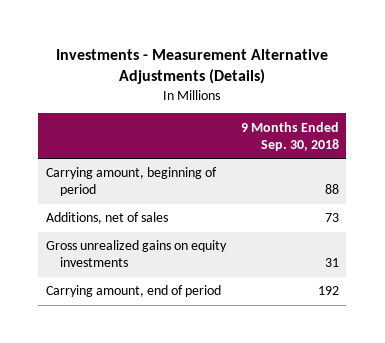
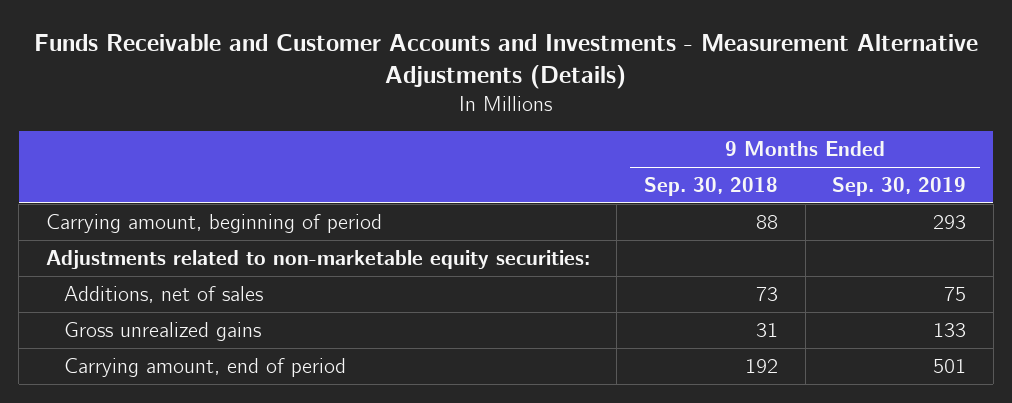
[56,48,329,85] Investments - Measurement Alternative Adjustments (Details) -> [33,33,978,89] Funds Receivable and Customer Accounts and Investments - Measurement Alternative Adjustments (Details)
none -> [832,177,967,197] Sep. 30, 2019
none -> [45,249,590,269] Adjustments related to non-marketable equity securities:
[45,240,227,268] Gross unrealized gains on equity investments -> [64,321,262,341] Gross unrealized gains

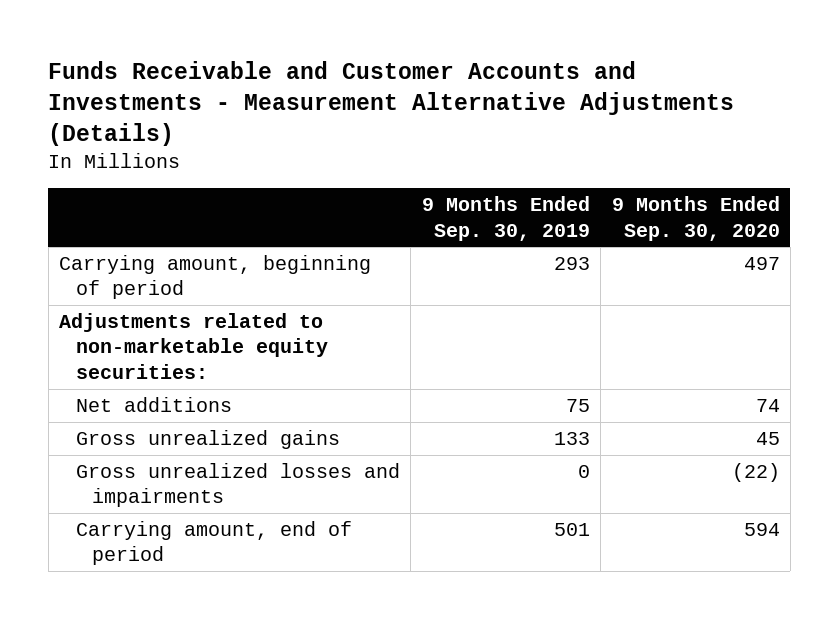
[643,177,778,197] Sep. 30, 2018 -> none
none -> [611,196,780,241] 9 Months Ended Sep. 30, 2020
[64,285,264,303] Additions, net of sales -> [75,396,232,412] Net additions
none -> [75,462,400,508] Gross unrealized losses and impairments

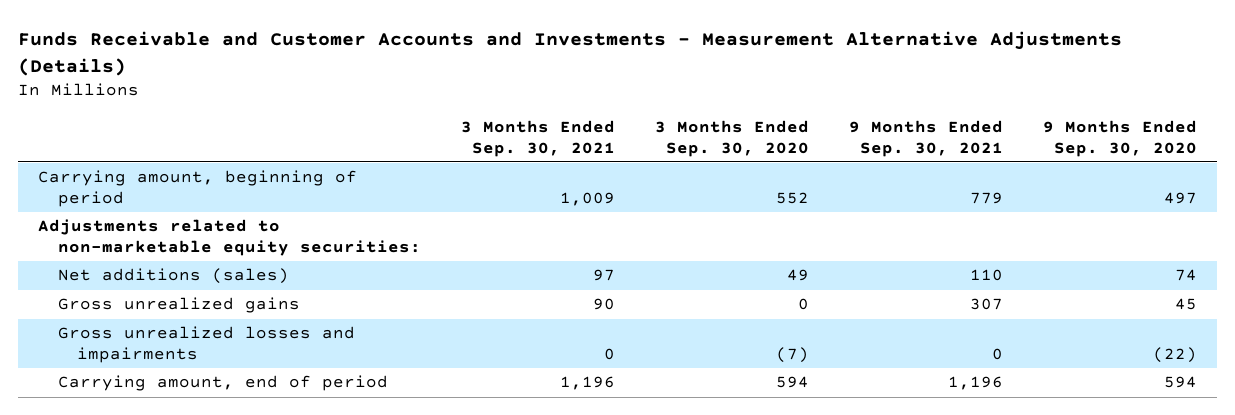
[421,196,590,241] 9 Months Ended Sep. 30, 2019 -> none
none -> [460,119,615,157] 3 Months Ended Sep. 30, 2021
none -> [654,119,809,157] 3 Months Ended Sep. 30, 2020
none -> [848,119,1003,157] 9 Months Ended Sep. 30, 2021
[75,396,232,412] Net additions -> [57,268,289,285] Net additions (sales)

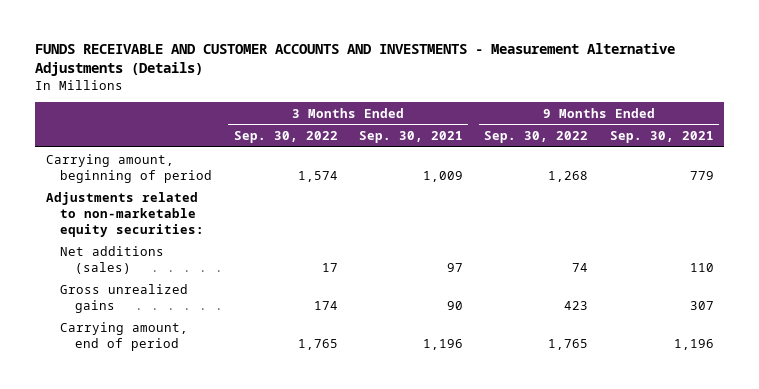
[18,31,1123,77] Funds Receivable and Customer Accounts and Investments - Measurement Alternative Adjustments (Details) -> [35,43,676,77] FUNDS RECEIVABLE AND CUSTOMER ACCOUNTS AND INVESTMENTS - Measurement Alternative Adjustments (Details)
[654,119,809,157] 3 Months Ended Sep. 30, 2020 -> none
[1042,119,1197,157] 9 Months Ended Sep. 30, 2020 -> none
none -> [233,130,338,143] Sep. 30, 2022
none -> [484,130,589,143] Sep. 30, 2022
[57,326,355,364] Gross unrealized losses and impairments -> none

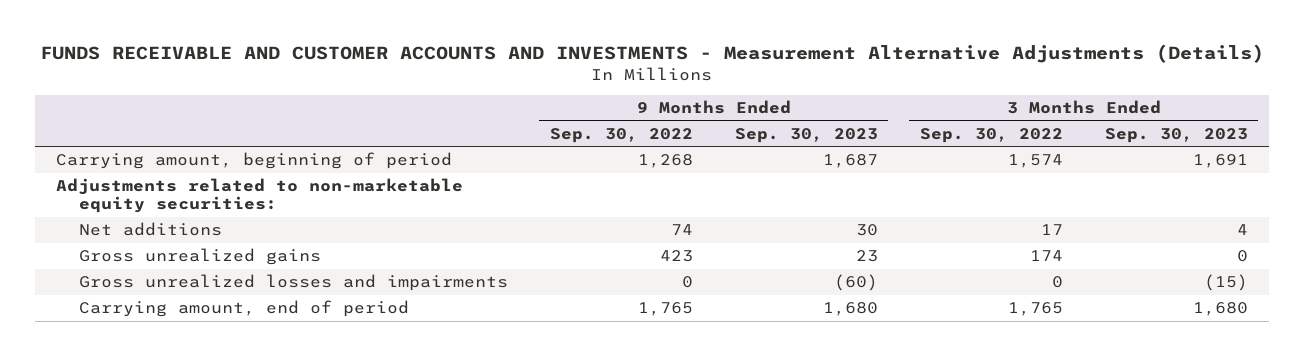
[358,130,463,143] Sep. 30, 2021 -> none
[609,130,714,143] Sep. 30, 2021 -> none
none -> [734,127,878,143] Sep. 30, 2023
none -> [1104,127,1248,143] Sep. 30, 2023
[60,245,165,274] Net additions (sales) -> [78,222,222,237] Net additions
none -> [78,274,508,292] Gross unrealized losses and impairments

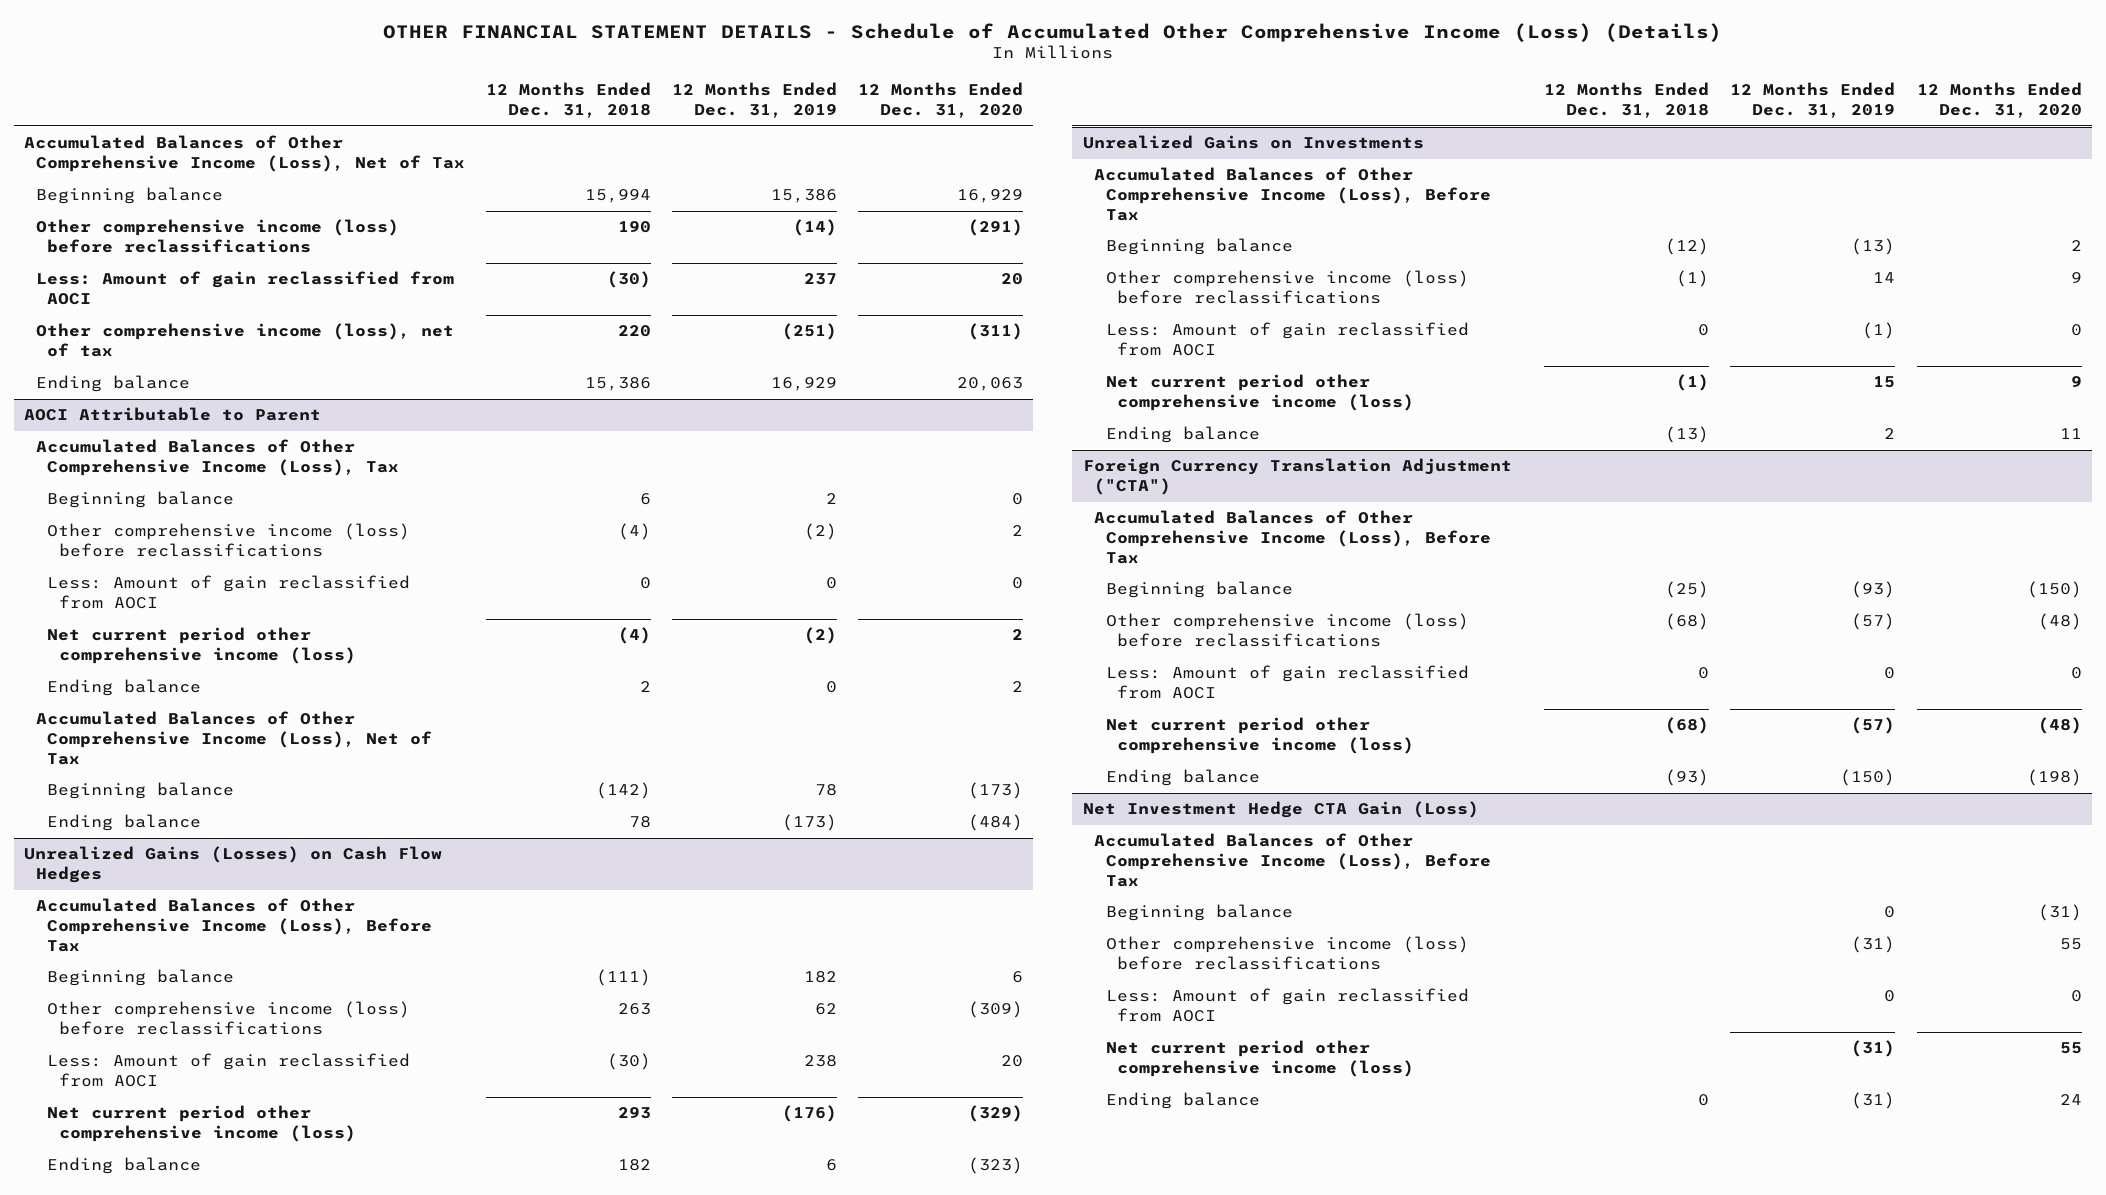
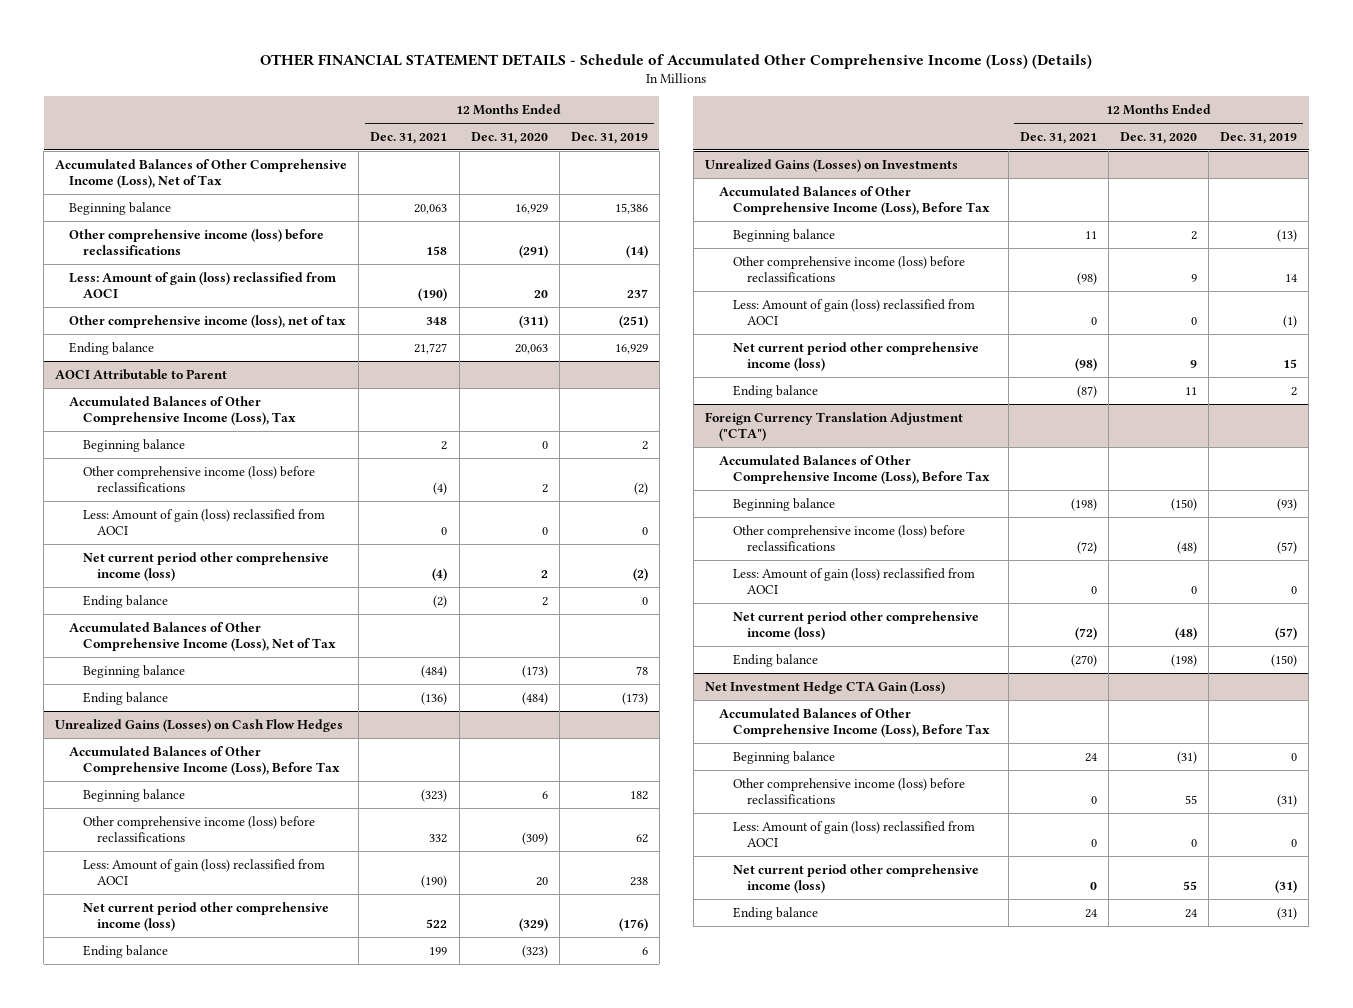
[485,82,651,119] 12 Months Ended Dec. 31, 2018 -> none
none -> [370,131,448,144] Dec. 31, 2021
[35,271,454,306] Less: Amount of gain reclassified from AOCI -> [69,271,338,299] Less: Amount of gain (loss) reclassified from AOCI
[47,575,411,610] Less: Amount of gain reclassified from AOCI -> [83,508,326,536] Less: Amount of gain (loss) reclassified from AOCI
[47,1053,411,1088] Less: Amount of gain reclassified from AOCI -> [83,858,326,886] Less: Amount of gain (loss) reclassified from AOCI
[1082,135,1424,150] Unrealized Gains on Investments -> [704,158,958,172] Unrealized Gains (Losses) on Investments
[1105,322,1469,357] Less: Amount of gain reclassified from AOCI -> [732,298,975,326] Less: Amount of gain (loss) reclassified from AOCI
[1105,665,1469,700] Less: Amount of gain reclassified from AOCI -> [732,567,975,595] Less: Amount of gain (loss) reclassified from AOCI
[1105,988,1469,1023] Less: Amount of gain reclassified from AOCI -> [732,820,975,848] Less: Amount of gain (loss) reclassified from AOCI

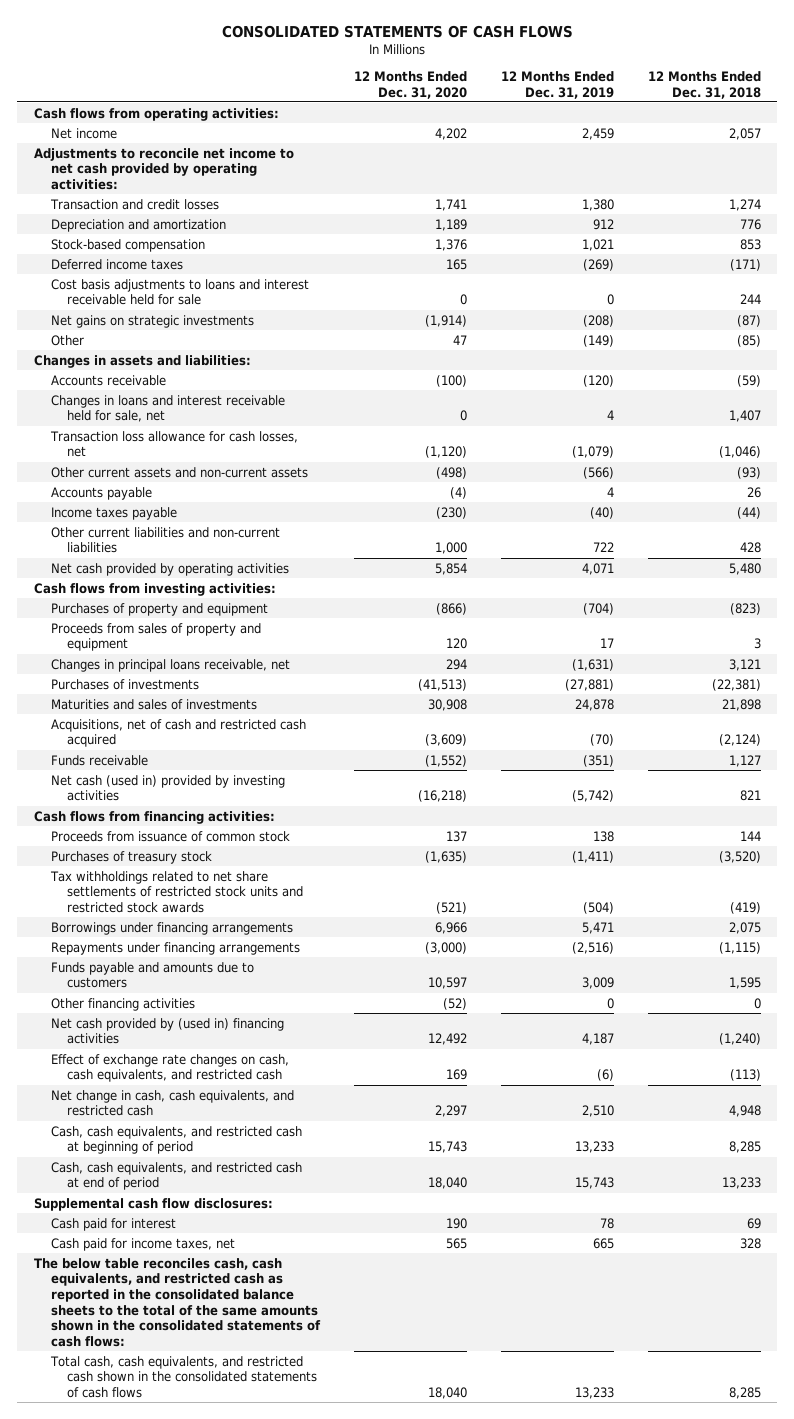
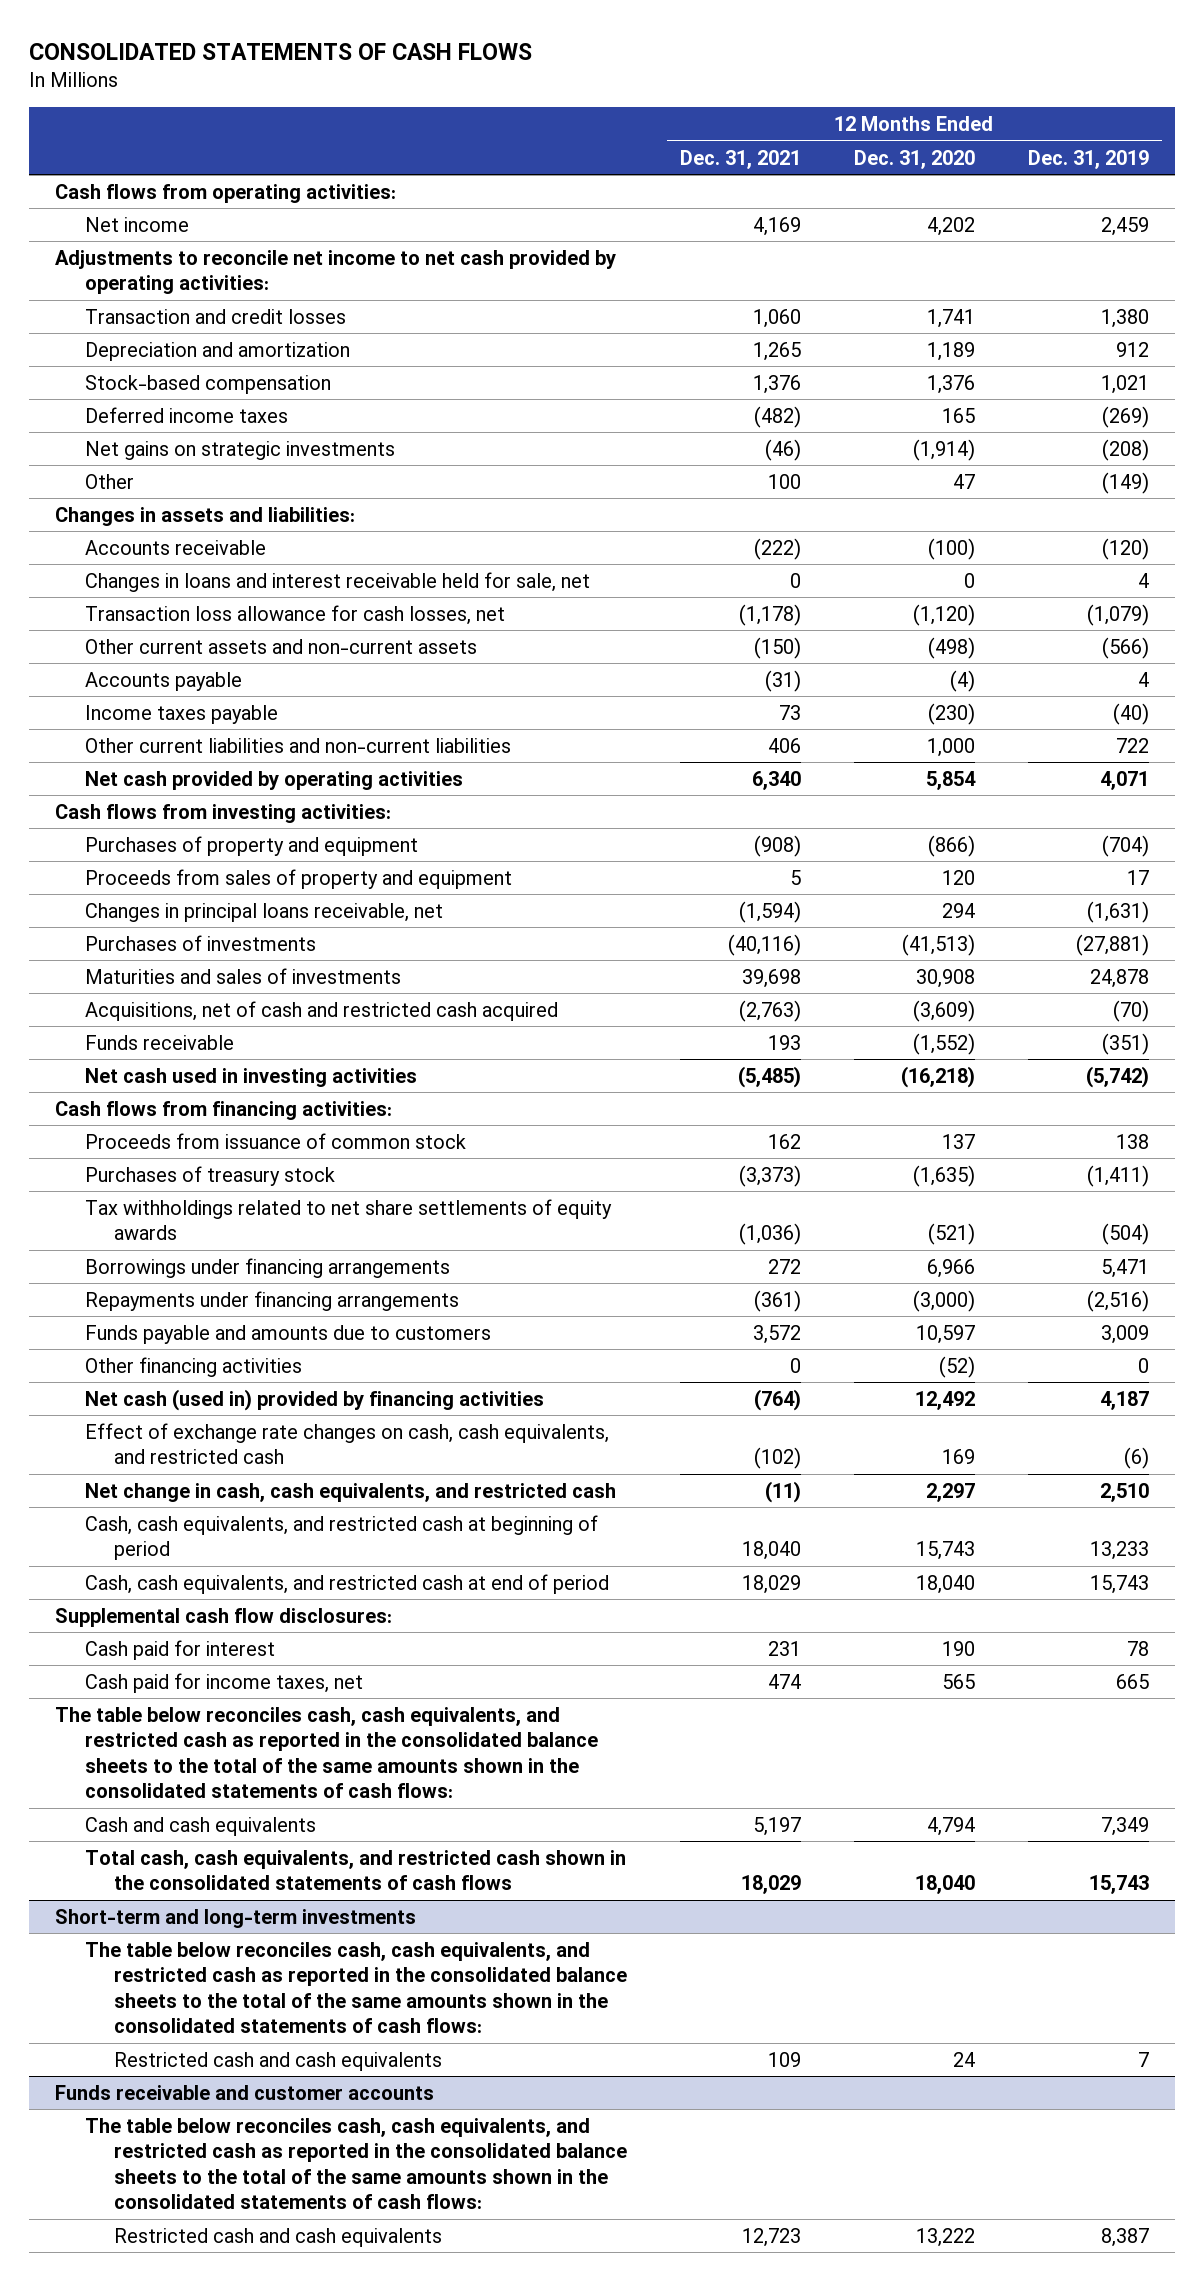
[647,70,761,99] 12 Months Ended Dec. 31, 2018 -> none
none -> [679,149,801,169] Dec. 31, 2021
[50,278,309,306] Cost basis adjustments to loans and interest receivable held for sale -> none
[50,774,285,802] Net cash (used in) provided by investing activities -> [84,1067,417,1087] Net cash used in investing activities
[49,870,304,913] Tax withholdings related to net share settlements of restricted stock units and restricted stock awards -> [84,1198,612,1241] Tax withholdings related to net share settlements of equity awards
[50,1017,284,1045] Net cash provided by (used in) financing activities -> [84,1388,544,1411] Net cash (used in) provided by financing activities
[33,1257,321,1347] The below table reconciles cash, cash equivalents, and restricted cash as reported in the consolidated balance sheets to the total of the same amounts shown in the consolidated statements of cash flows: -> [55,1706,598,1799] The table below reconciles cash, cash equivalents, and restricted cash as reported in the consolidated balance sheets to the total of the same amounts shown in the consolidated statements of cash flows:
none -> [84,1816,316,1836] Cash and cash equivalents
[574,1386,614,1399] 13,233 -> [1088,1875,1149,1895] 15,743
none -> [55,1908,417,1928] Short-term and long-term investments
none -> [84,1941,627,2034] The table below reconciles cash, cash equivalents, and restricted cash as reported in the consolidated balance sheets to the total of the same amounts shown in the consolidated statements of cash flows:
none -> [113,2051,442,2071] Restricted cash and cash equivalents
none -> [55,2084,435,2100] Funds receivable and customer accounts
none -> [84,2117,627,2210] The table below reconciles cash, cash equivalents, and restricted cash as reported in the consolidated balance sheets to the total of the same amounts shown in the consolidated statements of cash flows:
none -> [113,2227,442,2247] Restricted cash and cash equivalents

